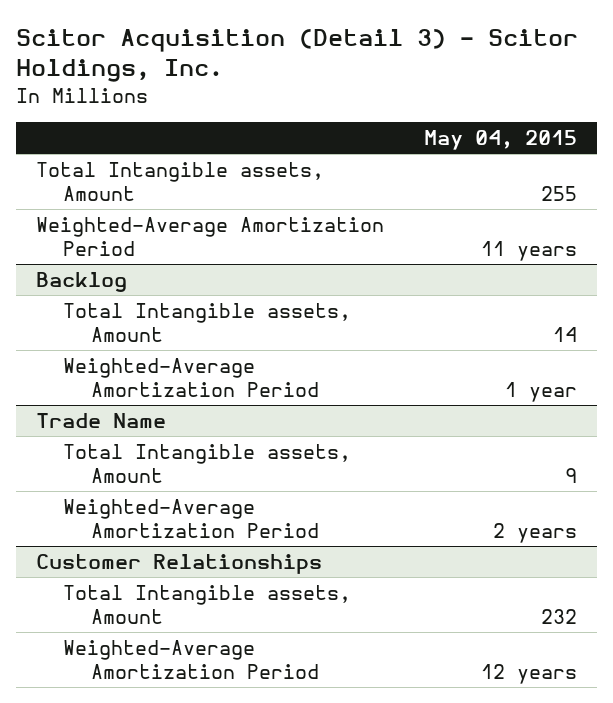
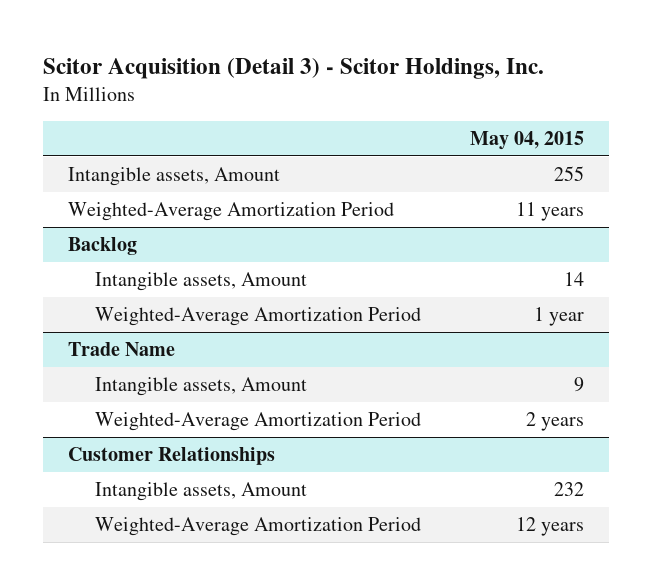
[35,161,324,201] Total Intangible assets, Amount -> [67,167,280,187] Intangible assets, Amount
[63,302,352,342] Total Intangible assets, Amount -> [94,272,307,292] Intangible assets, Amount
[63,443,352,483] Total Intangible assets, Amount -> [94,377,307,397] Intangible assets, Amount
[63,584,352,624] Total Intangible assets, Amount -> [94,482,307,502] Intangible assets, Amount

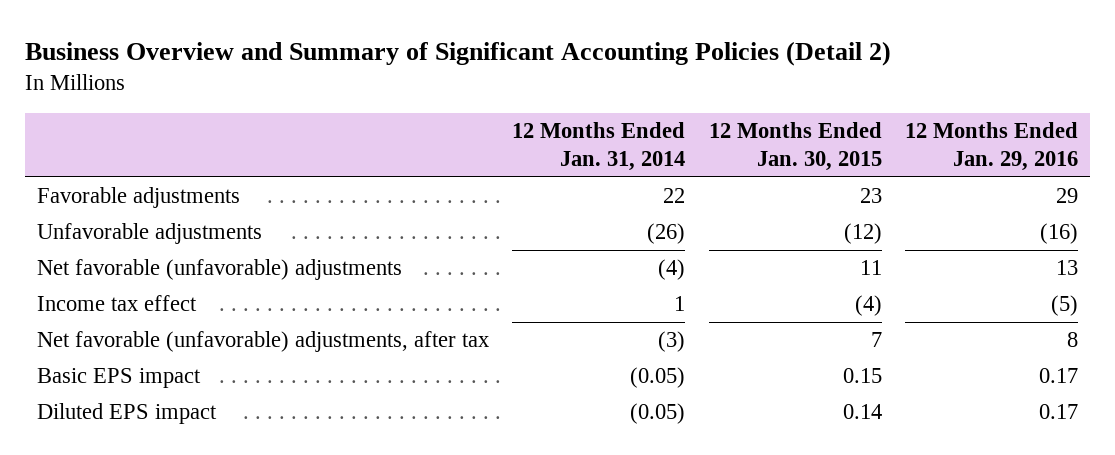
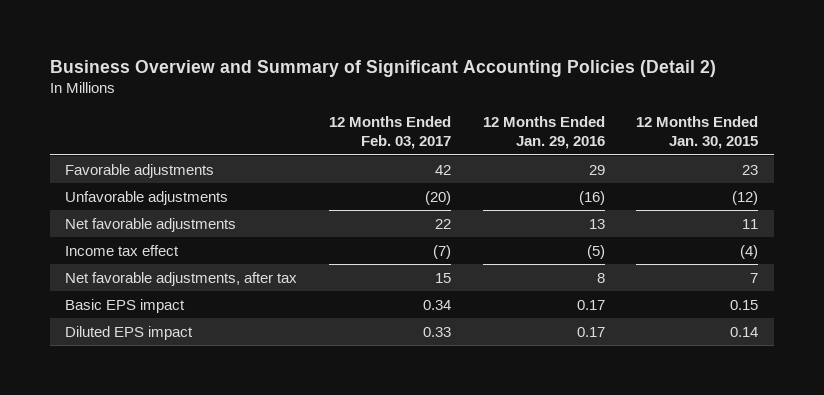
[512,122,686,171] 12 Months Ended Jan. 31, 2014 -> none
none -> [329,116,452,150] 12 Months Ended Feb. 03, 2017
[36,259,402,281] Net favorable (unfavorable) adjustments -> [65,217,237,232] Net favorable adjustments
[36,331,489,353] Net favorable (unfavorable) adjustments, after tax -> [65,271,298,286] Net favorable adjustments, after tax

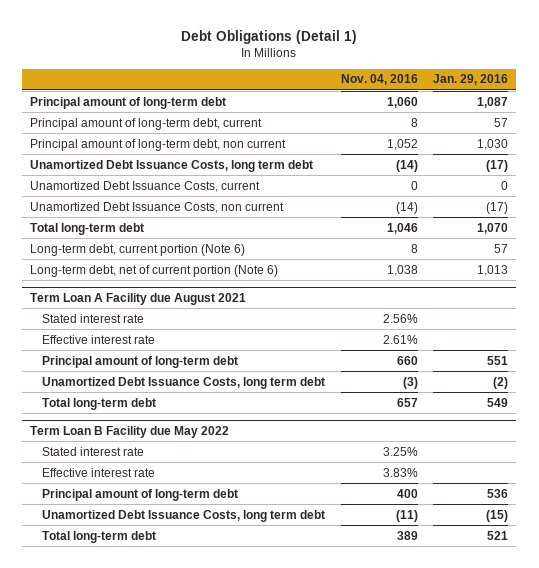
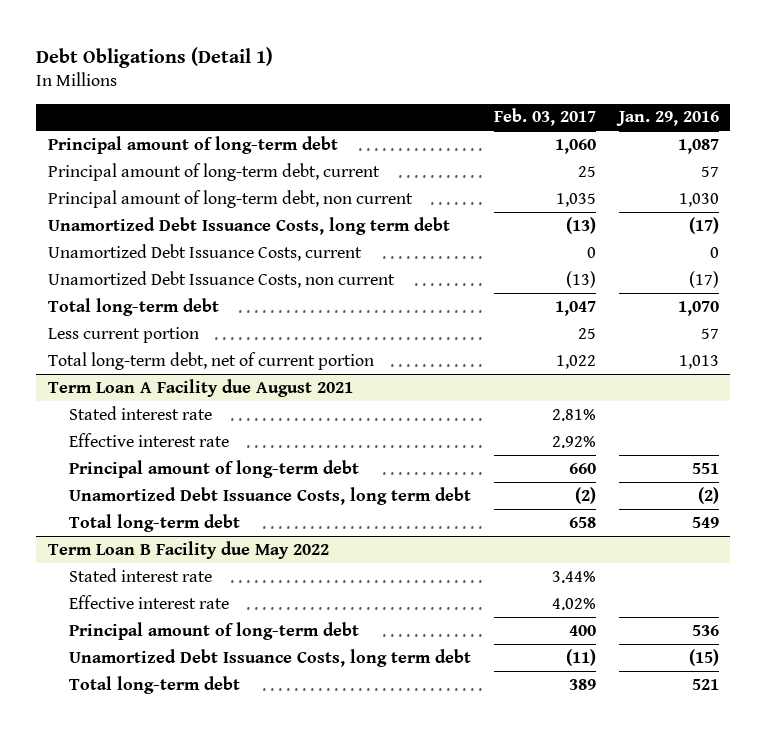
[340,74,418,86] Nov. 04, 2016 -> none
none -> [493,108,596,127] Feb. 03, 2017
[30,243,246,256] Long-term debt, current portion (Note 6) -> [47,326,199,343] Less current portion
[30,264,279,277] Long-term debt, net of current portion (Note 6) -> [47,351,374,370] Total long-term debt, net of current portion

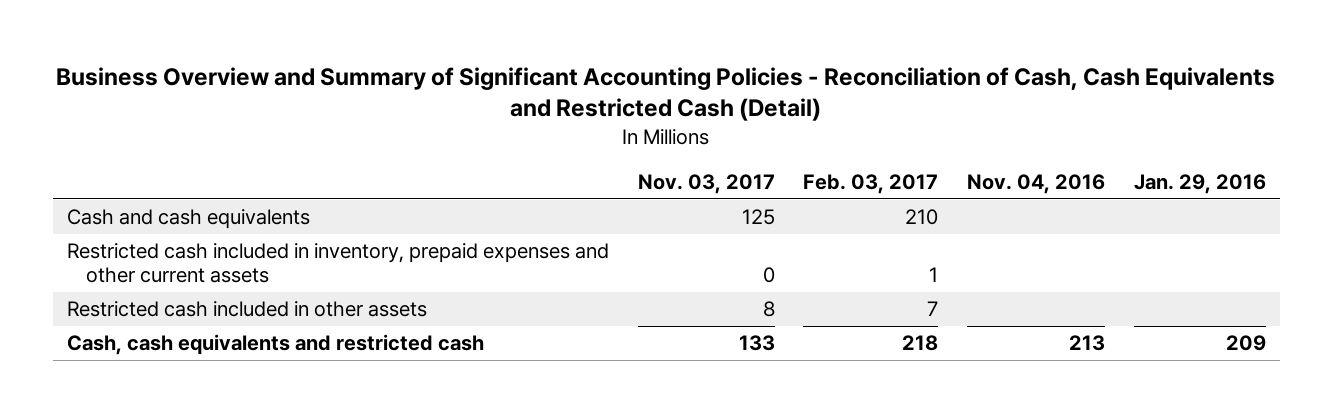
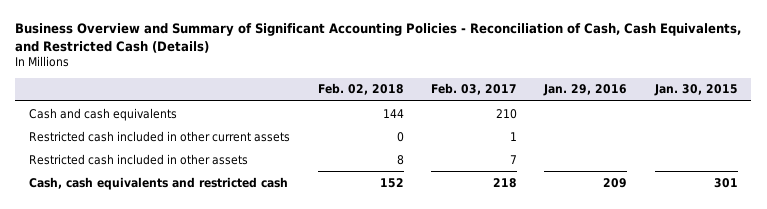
[56,66,1276,122] Business Overview and Summary of Significant Accounting Policies - Reconciliation of Cash, Cash Equivalents and Restricted Cash (Detail) -> [15,23,742,53] Business Overview and Summary of Significant Accounting Policies - Reconciliation of Cash, Cash Equivalents, and Restricted Cash (Details)
[637,173,775,194] Nov. 03, 2017 -> none
[966,173,1105,194] Nov. 04, 2016 -> none
none -> [317,83,404,96] Feb. 02, 2018
none -> [653,84,738,97] Jan. 30, 2015
[67,243,610,284] Restricted cash included in inventory, prepaid expenses and other current assets -> [29,130,291,142] Restricted cash included in other current assets

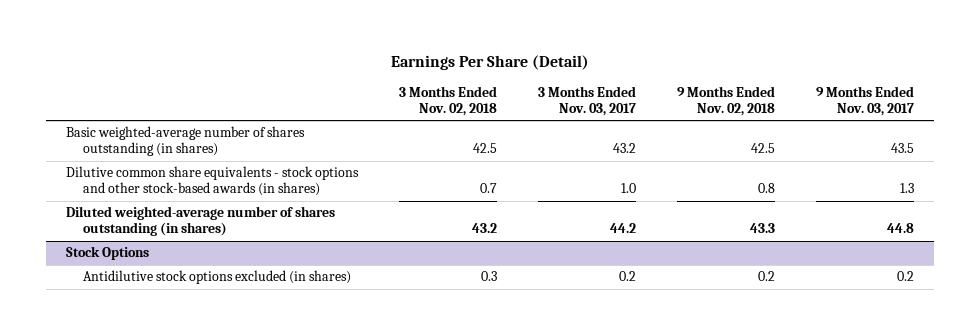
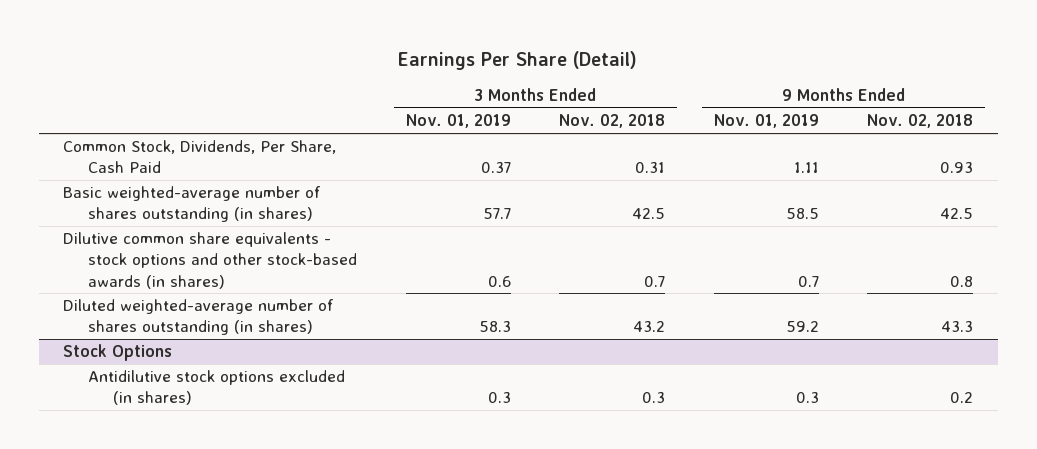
[538,86,637,117] 3 Months Ended Nov. 03, 2017 -> none
[815,86,914,117] 9 Months Ended Nov. 03, 2017 -> none
none -> [405,114,511,129] Nov. 01, 2019
none -> [713,114,819,129] Nov. 01, 2019
none -> [63,140,337,174] Common Stock, Dividends, Per Share, Cash Paid

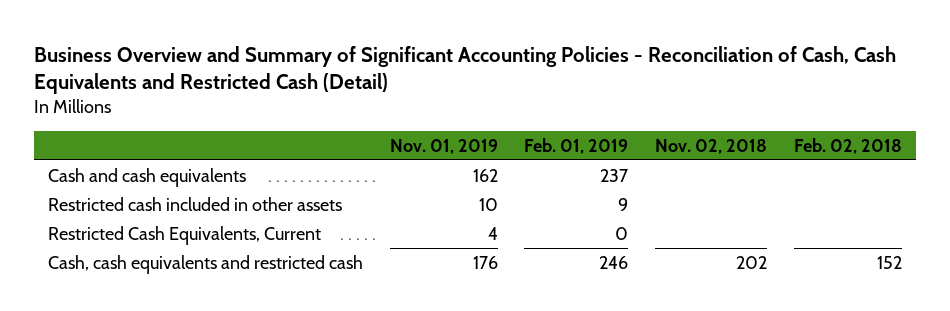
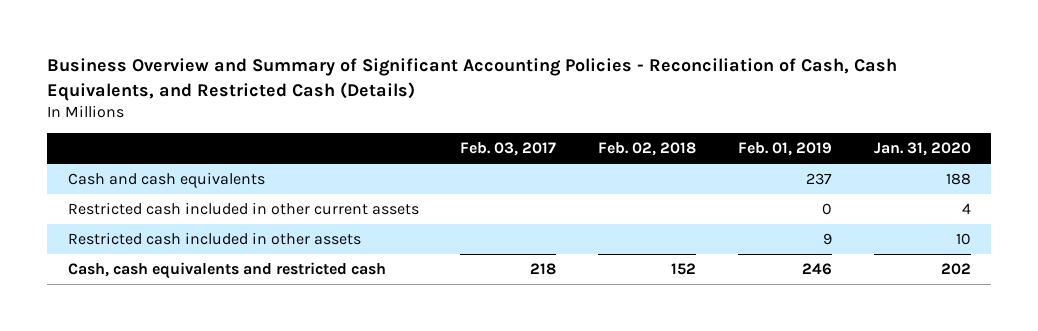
[34,45,897,95] Business Overview and Summary of Significant Accounting Policies - Reconciliation of Cash, Cash Equivalents and Restricted Cash (Detail) -> [46,58,897,101] Business Overview and Summary of Significant Accounting Policies - Reconciliation of Cash, Cash Equivalents, and Restricted Cash (Details)
[389,138,498,154] Nov. 01, 2019 -> none
[655,138,768,154] Nov. 02, 2018 -> none
none -> [460,141,557,156] Feb. 03, 2017
none -> [873,141,971,156] Jan. 31, 2020
none -> [67,202,419,216] Restricted cash included in other current assets
[47,225,321,245] Restricted Cash Equivalents, Current -> none

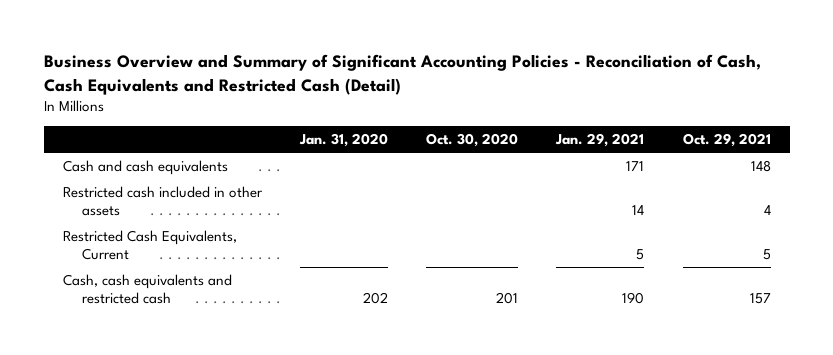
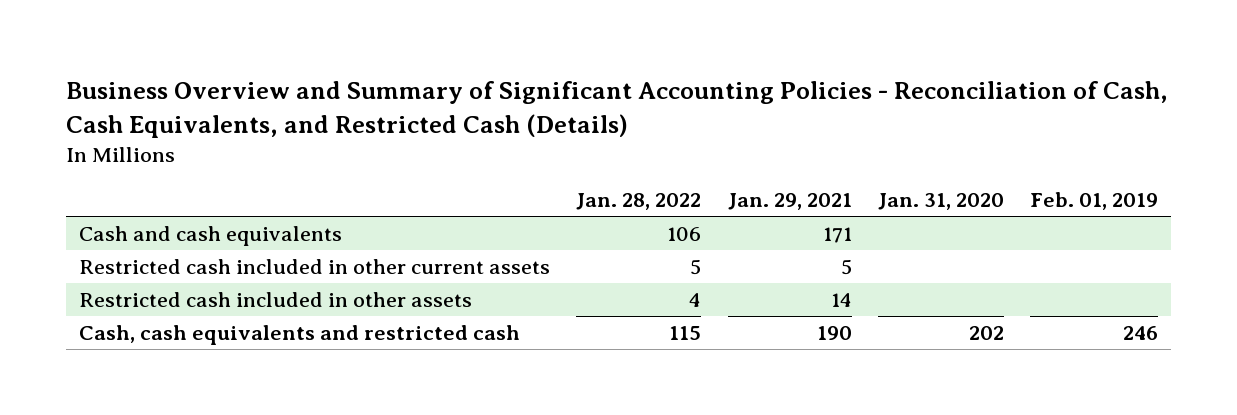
[43,54,761,95] Business Overview and Summary of Significant Accounting Policies - Reconciliation of Cash, Cash Equivalents and Restricted Cash (Detail) -> [65,81,1168,138] Business Overview and Summary of Significant Accounting Policies - Reconciliation of Cash, Cash Equivalents, and Restricted Cash (Details)
[426,133,519,148] Oct. 30, 2020 -> none
[682,133,771,148] Oct. 29, 2021 -> none
none -> [576,193,702,211] Jan. 28, 2022
none -> [1029,192,1158,211] Feb. 01, 2019
none -> [79,258,551,274] Restricted cash included in other current assets
[62,230,237,260] Restricted Cash Equivalents, Current -> none

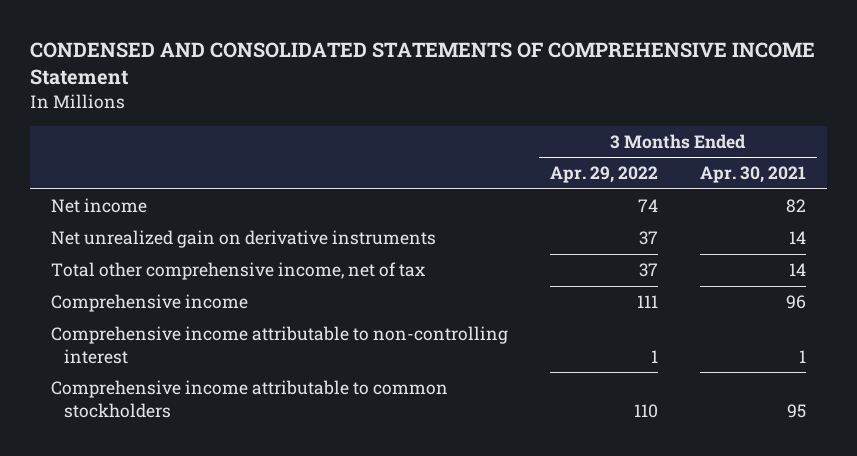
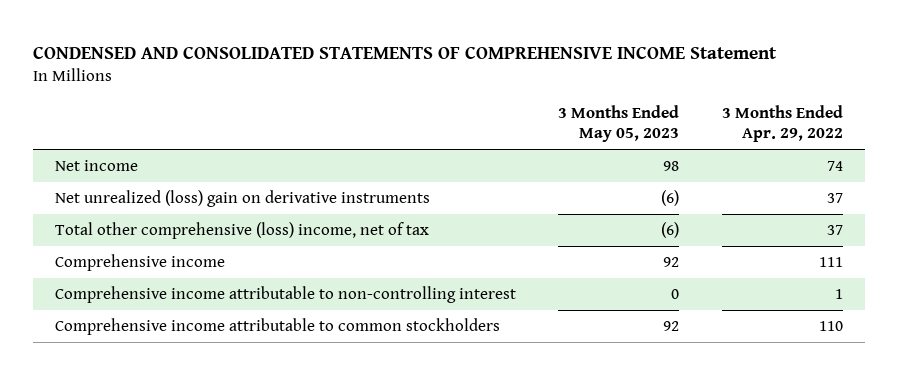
[700,166,807,184] Apr. 30, 2021 -> none
none -> [558,104,680,143] 3 Months Ended May 05, 2023
[50,230,436,249] Net unrealized gain on derivative instruments -> [54,190,430,208] Net unrealized (loss) gain on derivative instruments
[50,262,425,281] Total other comprehensive income, net of tax -> [54,222,429,240] Total other comprehensive (loss) income, net of tax

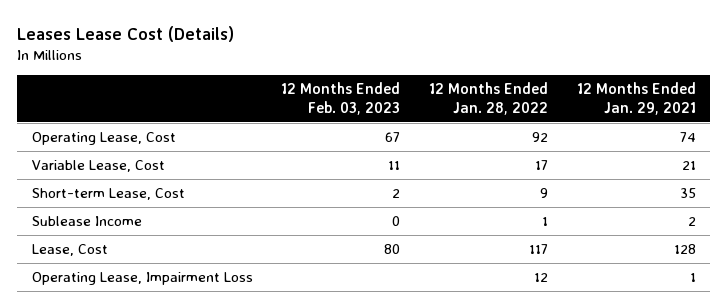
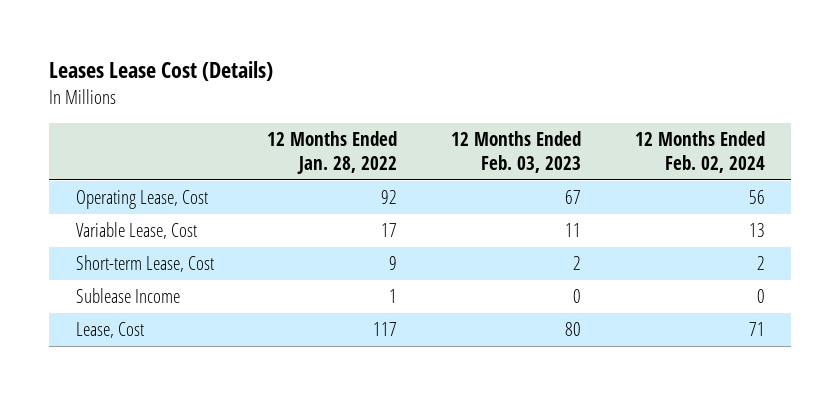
[577,82,697,115] 12 Months Ended Jan. 29, 2021 -> none
none -> [634,131,765,173] 12 Months Ended Feb. 02, 2024
[31,272,253,286] Operating Lease, Impairment Loss -> none

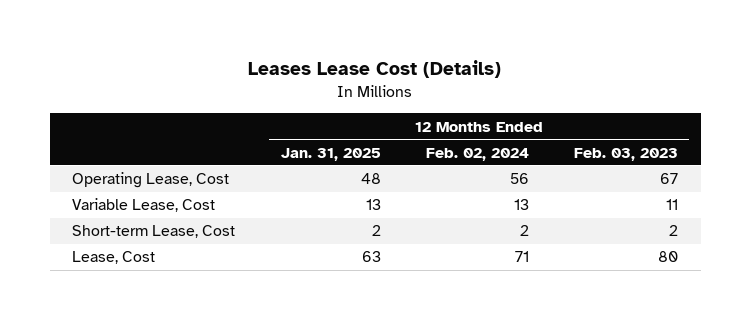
[267,131,398,174] 12 Months Ended Jan. 28, 2022 -> none
none -> [280,147,381,161] Jan. 31, 2025
[75,288,180,304] Sublease Income -> none

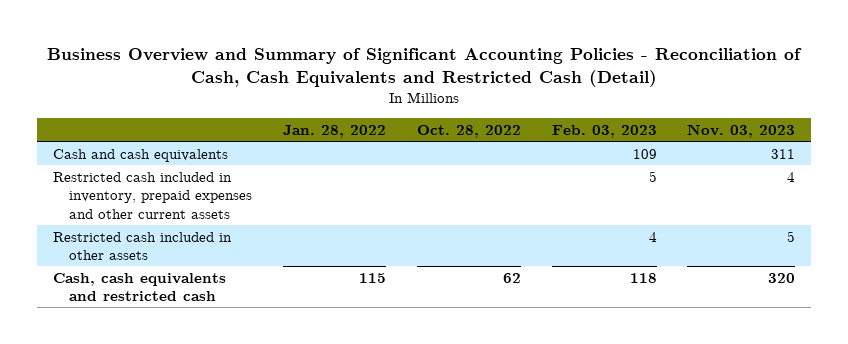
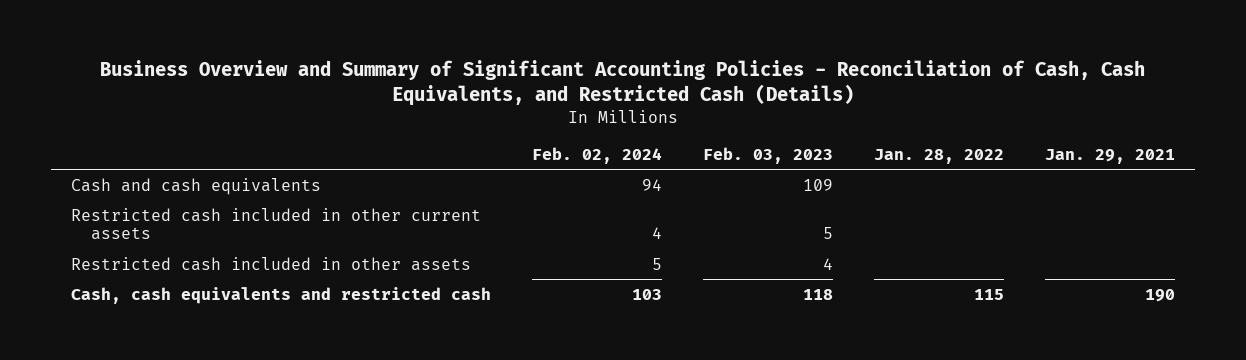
[47,48,803,88] Business Overview and Summary of Significant Accounting Policies - Reconciliation of Cash, Cash Equivalents and Restricted Cash (Detail) -> [99,60,1145,107] Business Overview and Summary of Significant Accounting Policies - Reconciliation of Cash, Cash Equivalents, and Restricted Cash (Details)
[416,124,521,138] Oct. 28, 2022 -> none
[687,123,796,138] Nov. 03, 2023 -> none
none -> [532,146,663,164] Feb. 02, 2024
none -> [1044,148,1175,164] Jan. 29, 2021
[52,171,252,219] Restricted cash included in inventory, prepaid expenses and other current assets -> [71,207,482,241] Restricted cash included in other current assets

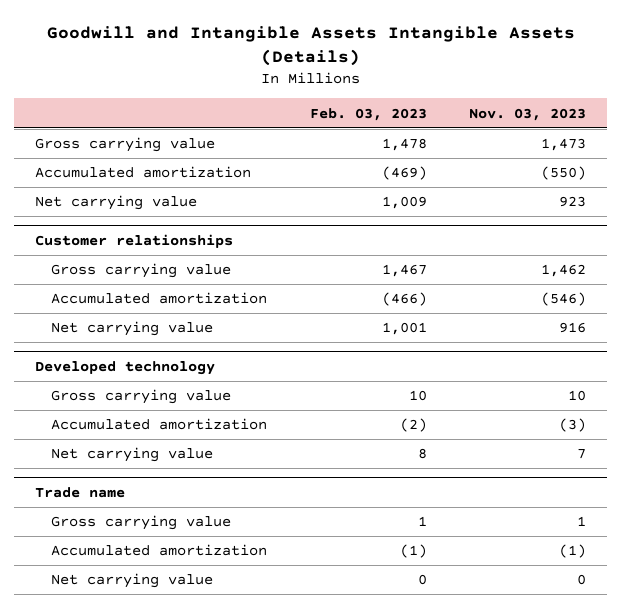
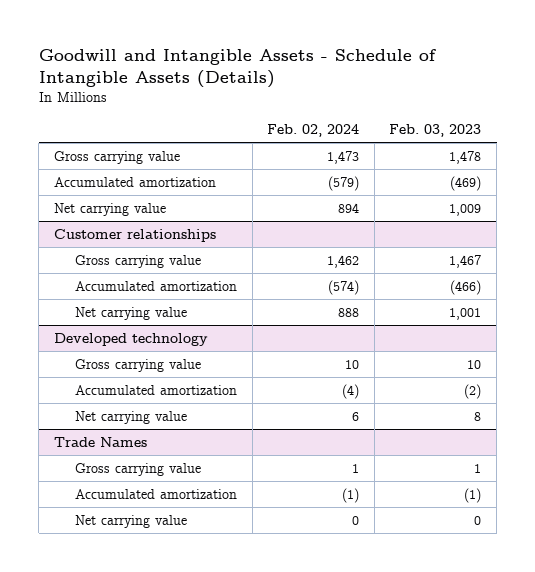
[46,25,575,67] Goodwill and Intangible Assets Intangible Assets (Details) -> [38,48,436,88] Goodwill and Intangible Assets - Schedule of Intangible Assets (Details)
[469,107,587,121] Nov. 03, 2023 -> none
none -> [267,124,360,138] Feb. 02, 2024
[35,486,126,498] Trade name -> [53,437,147,448] Trade Names

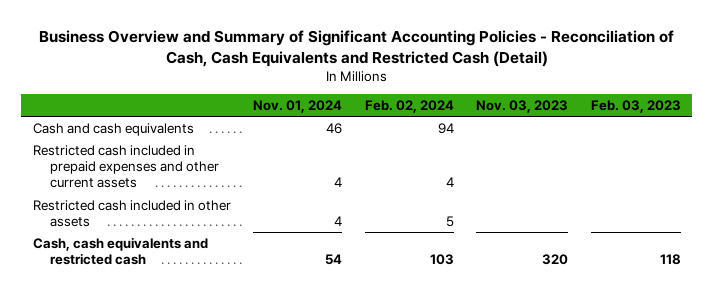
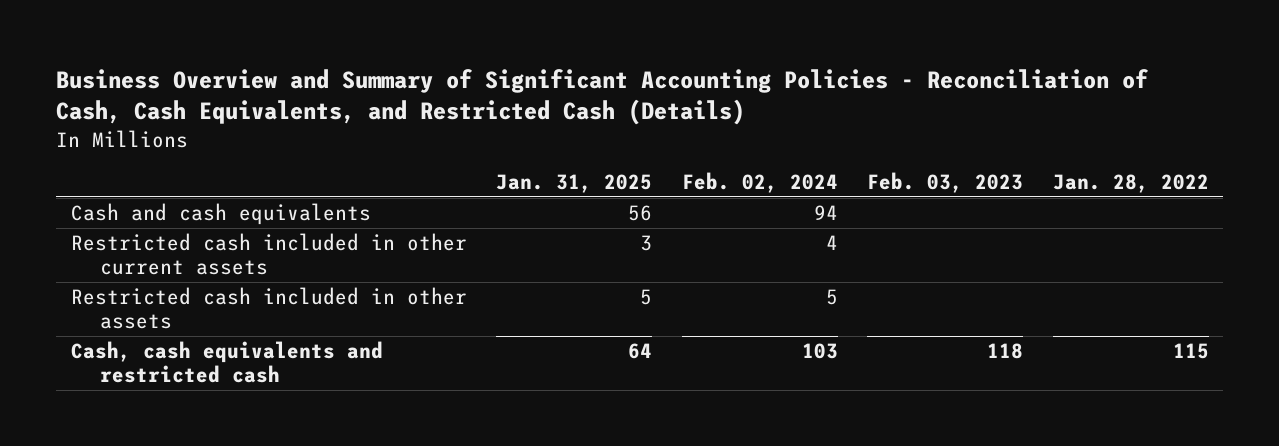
[38,30,674,67] Business Overview and Summary of Significant Accounting Policies - Reconciliation of Cash, Cash Equivalents and Restricted Cash (Detail) -> [56,68,1150,126] Business Overview and Summary of Significant Accounting Policies - Reconciliation of Cash, Cash Equivalents, and Restricted Cash (Details)
[253,99,343,113] Nov. 01, 2024 -> none
[476,99,569,113] Nov. 03, 2023 -> none
none -> [496,173,653,193] Jan. 31, 2025
none -> [1052,173,1209,193] Jan. 28, 2022
[32,144,219,189] Restricted cash included in prepaid expenses and other current assets -> [70,233,467,275] Restricted cash included in other current assets

